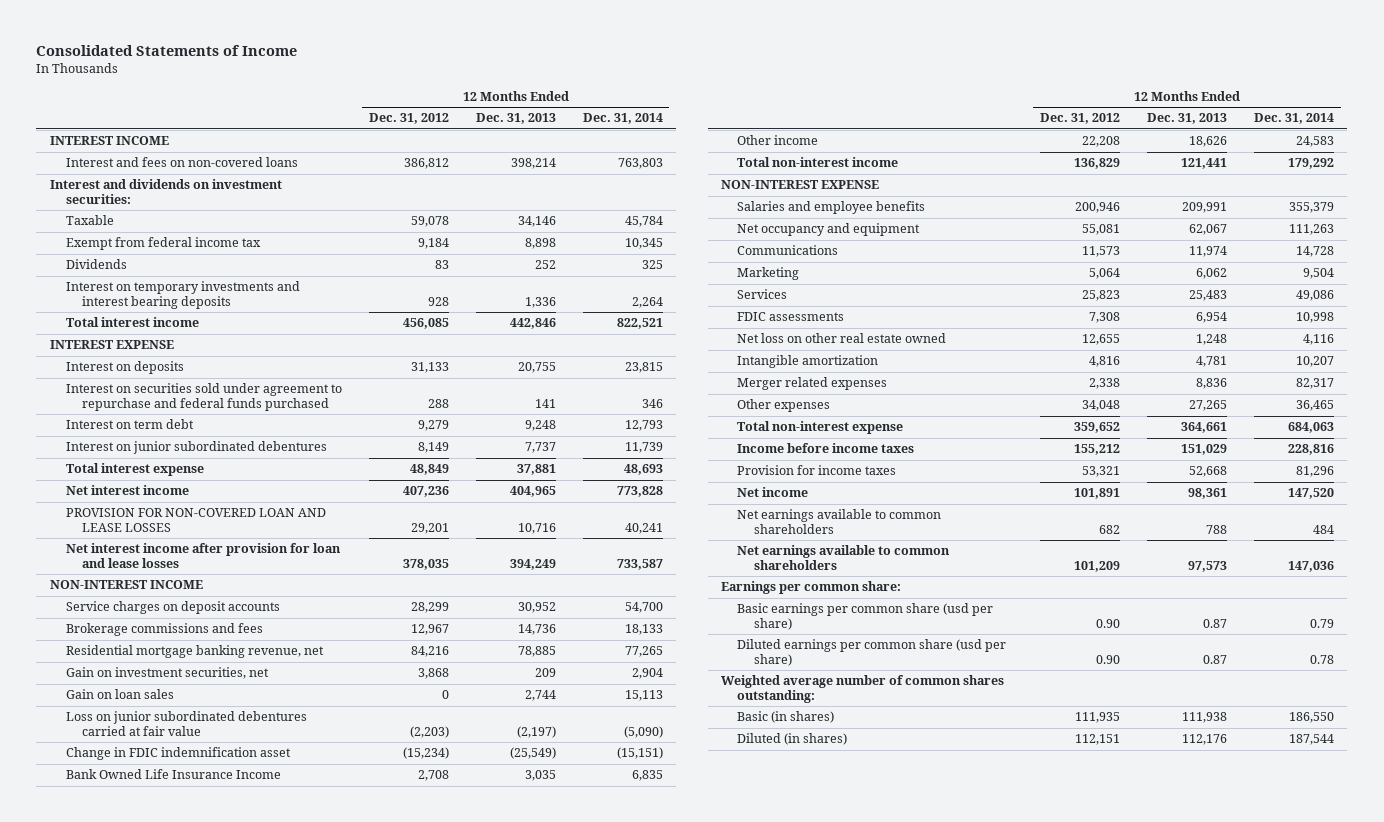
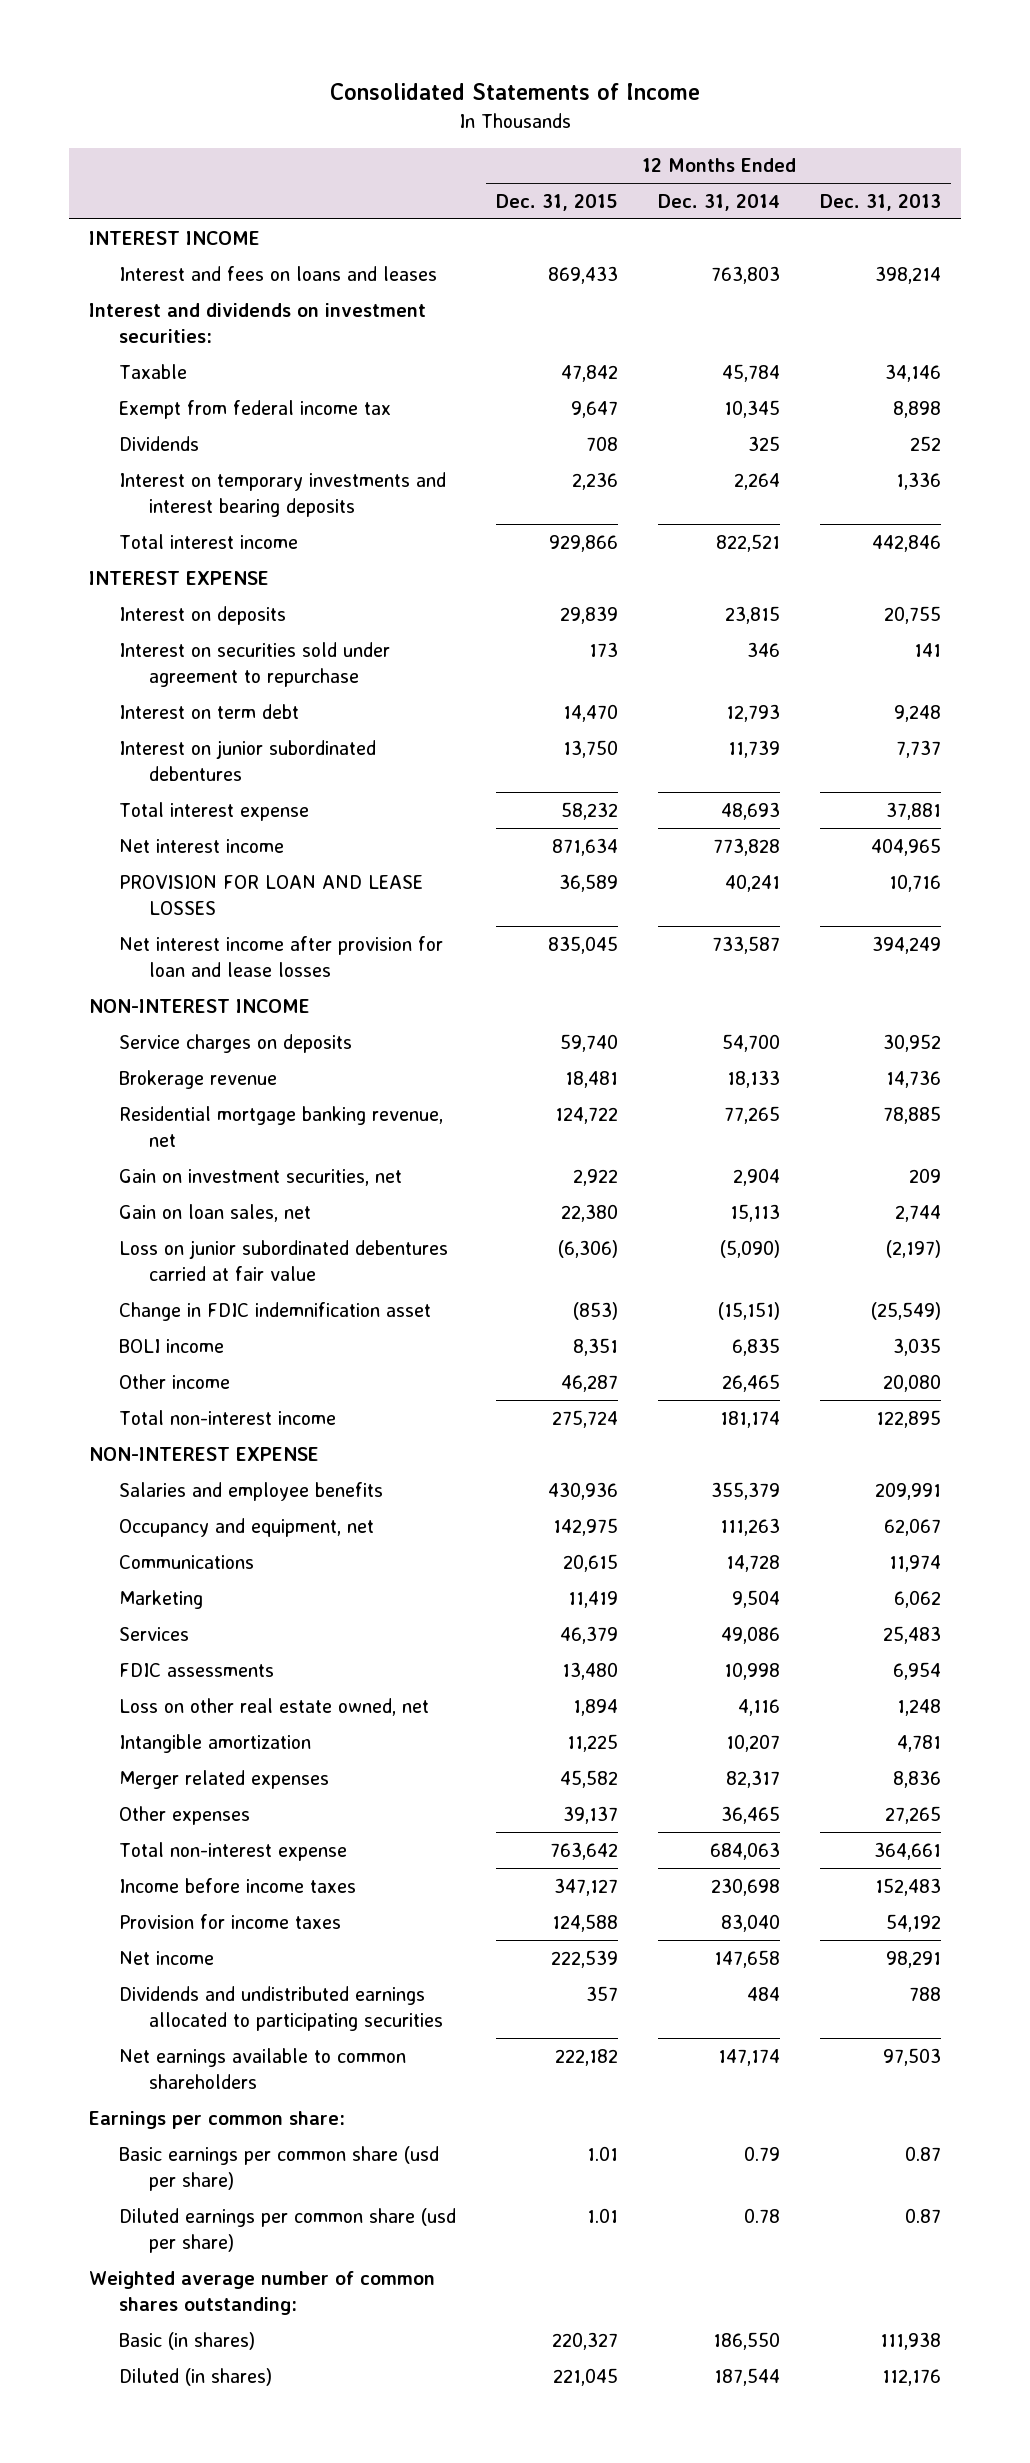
[368,113,449,125] Dec. 31, 2012 -> none
none -> [496,194,619,212] Dec. 31, 2015
[66,157,299,168] Interest and fees on non-covered loans -> [119,265,438,281] Interest and fees on loans and leases
[66,383,343,411] Interest on securities sold under agreement to repurchase and federal funds purchased -> [119,641,391,687] Interest on securities sold under agreement to repurchase
[66,508,327,532] PROVISION FOR NON-COVERED LOAN AND LEASE LOSSES -> [119,874,424,915] PROVISION FOR LOAN AND LEASE LOSSES
[66,601,281,615] Service charges on deposit accounts -> [119,1033,353,1053] Service charges on deposits
[66,623,264,637] Brokerage commissions and fees -> [119,1069,278,1089] Brokerage revenue
[66,689,175,700] Gain on loan sales -> [119,1203,312,1222] Gain on loan sales, net
[66,769,282,780] Bank Owned Life Insurance Income -> [119,1338,225,1353] BOLI income
[1189,136,1228,148] 18,626 -> [883,1373,942,1392] 20,080
[1295,136,1334,148] 24,583 -> [722,1373,781,1392] 26,465
[1181,158,1228,170] 121,441 -> [876,1409,942,1428] 122,895
[1287,158,1334,170] 179,292 -> [720,1410,781,1428] 181,174
[737,223,921,237] Net occupancy and equipment -> [119,1517,375,1537] Occupancy and equipment, net
[737,333,947,344] Net loss on other real estate owned -> [119,1697,430,1716] Loss on other real estate owned, net
[737,545,951,570] Net earnings available to common shareholders -> none
[1181,444,1228,456] 151,029 -> [875,1877,942,1896] 152,483
[1287,444,1334,456] 228,816 -> [711,1877,781,1896] 230,698
[1189,466,1228,478] 52,668 -> [886,1913,942,1932] 54,192
[1295,466,1334,478] 81,296 -> [721,1913,781,1932] 83,040
[1188,488,1228,500] 98,361 -> [886,1950,942,1968] 98,291
[1287,488,1334,500] 147,520 -> [714,1949,781,1968] 147,658
none -> [119,1985,444,2031] Dividends and undistributed earnings allocated to participating securities
[1206,524,1228,534] 788 -> [883,2047,942,2066] 97,503
[1312,524,1334,534] 484 -> [718,2048,781,2066] 147,174

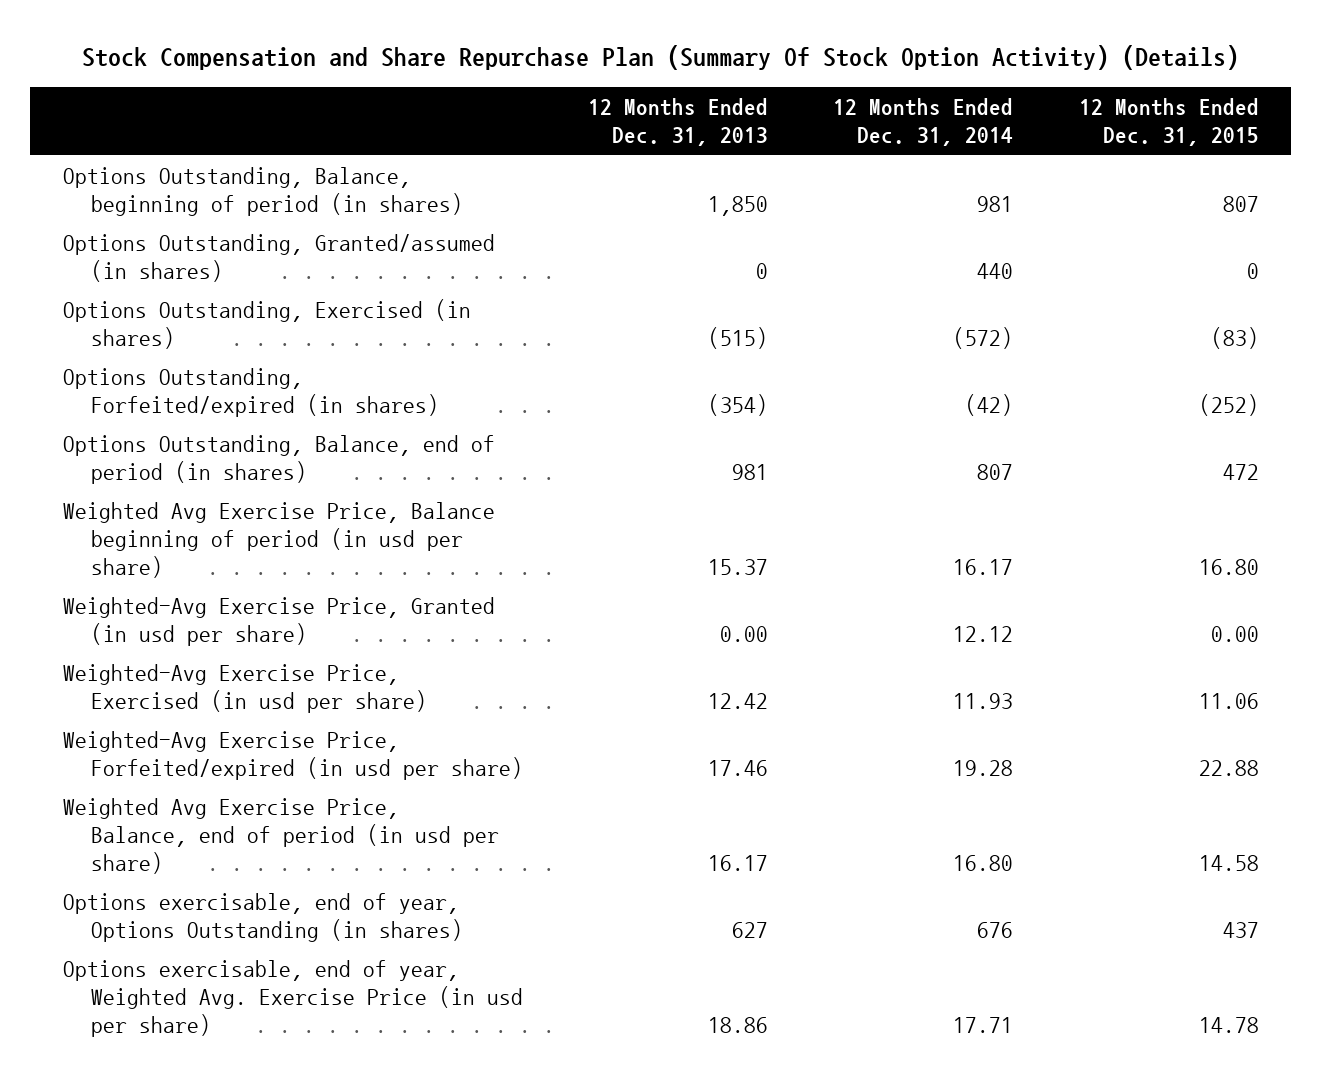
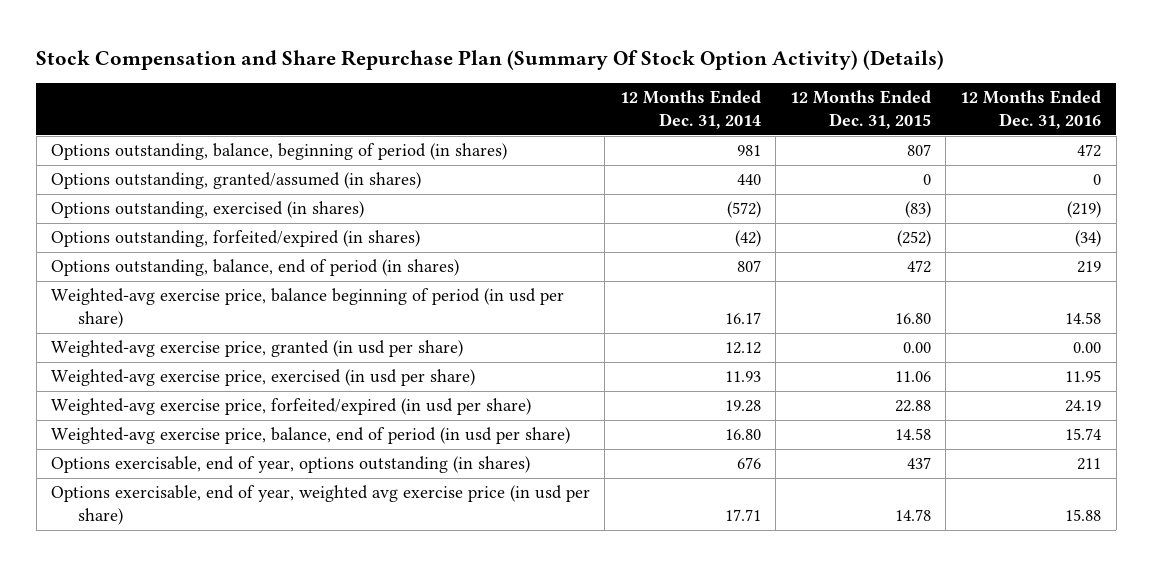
[587,98,768,147] 12 Months Ended Dec. 31, 2013 -> none
none -> [960,90,1102,130] 12 Months Ended Dec. 31, 2016
[62,166,463,216] Options Outstanding, Balance, beginning of period (in shares) -> [51,143,508,161] Options outstanding, balance, beginning of period (in shares)
[62,233,495,282] Options Outstanding, Granted/assumed (in shares) -> [51,172,422,190] Options outstanding, granted/assumed (in shares)
[62,298,471,349] Options Outstanding, Exercised (in shares) -> [51,201,365,219] Options outstanding, exercised (in shares)
[62,367,439,417] Options Outstanding, Forfeited/expired (in shares) -> [51,230,421,248] Options outstanding, forfeited/expired (in shares)
[62,434,495,484] Options Outstanding, Balance, end of period (in shares) -> [51,259,460,277] Options outstanding, balance, end of period (in shares)
[62,501,495,578] Weighted Avg Exercise Price, Balance beginning of period (in usd per share) -> [51,288,565,329] Weighted-avg exercise price, balance beginning of period (in usd per share)
[62,596,495,646] Weighted-Avg Exercise Price, Granted (in usd per share) -> [51,340,464,358] Weighted-avg exercise price, granted (in usd per share)
[62,663,427,713] Weighted-Avg Exercise Price, Exercised (in usd per share) -> [51,369,476,387] Weighted-avg exercise price, exercised (in usd per share)
[62,730,523,780] Weighted-Avg Exercise Price, Forfeited/expired (in usd per share) -> [51,398,532,416] Weighted-avg exercise price, forfeited/expired (in usd per share)
[62,797,499,874] Weighted Avg Exercise Price, Balance, end of period (in usd per share) -> [51,427,571,445] Weighted-avg exercise price, balance, end of period (in usd per share)
[62,892,463,942] Options exercisable, end of year, Options Outstanding (in shares) -> [51,456,531,474] Options exercisable, end of year, options outstanding (in shares)
[62,959,523,1037] Options exercisable, end of year, Weighted Avg. Exercise Price (in usd per share) -> [51,485,591,526] Options exercisable, end of year, weighted avg exercise price (in usd per share)

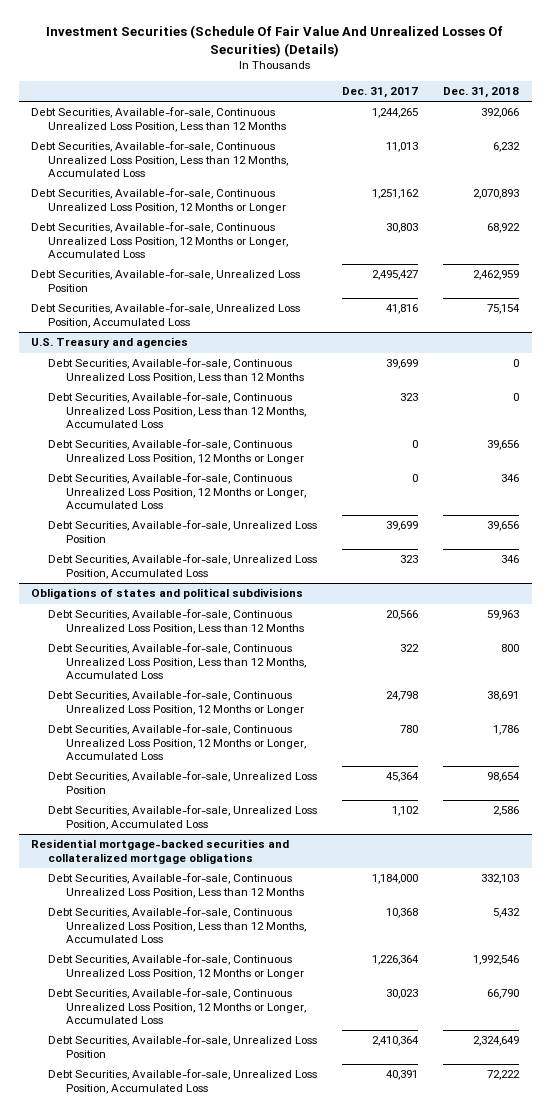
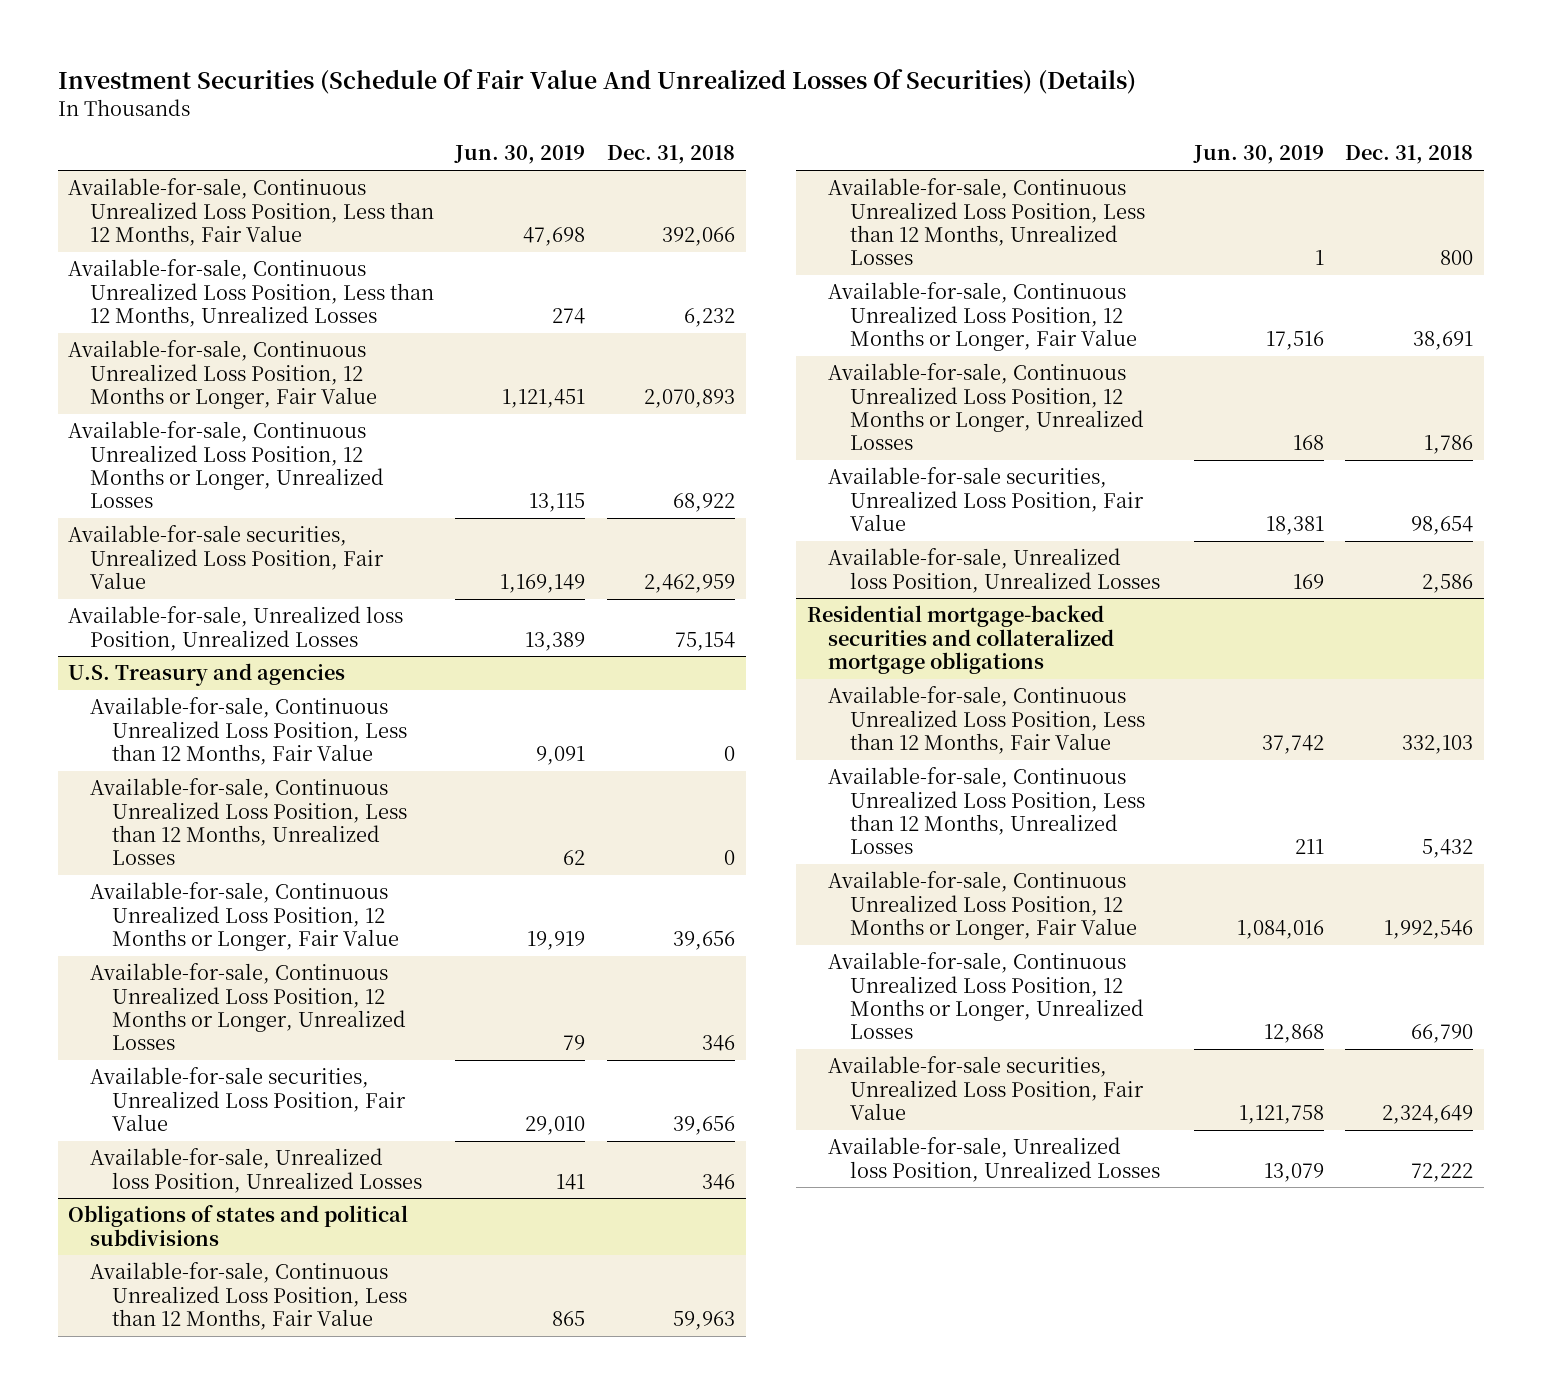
[342,87,419,99] Dec. 31, 2017 -> none
none -> [454,145,586,165] Jun. 30, 2019
[31,107,287,132] Debt Securities, Available-for-sale, Continuous Unrealized Loss Position, Less than 12 Months -> [68,178,434,247] Available-for-sale, Continuous Unrealized Loss Position, Less than 12 Months, Fair Value
[31,141,289,177] Debt Securities, Available-for-sale, Continuous Unrealized Loss Position, Less than 12 Months, Accumulated Loss -> [68,259,434,328] Available-for-sale, Continuous Unrealized Loss Position, Less than 12 Months, Unrealized Losses
[31,188,287,213] Debt Securities, Available-for-sale, Continuous Unrealized Loss Position, 12 Months or Longer -> [68,340,377,410] Available-for-sale, Continuous Unrealized Loss Position, 12 Months or Longer, Fair Value
[31,222,289,258] Debt Securities, Available-for-sale, Continuous Unrealized Loss Position, 12 Months or Longer, Accumulated Loss -> [68,421,384,509] Available-for-sale, Continuous Unrealized Loss Position, 12 Months or Longer, Unrealized Losses
[31,269,301,292] Debt Securities, Available-for-sale, Unrealized Loss Position -> [68,525,384,590] Available-for-sale securities, Unrealized Loss Position, Fair Value
[31,303,301,328] Debt Securities, Available-for-sale, Unrealized Loss Position, Accumulated Loss -> [68,606,404,651] Available-for-sale, Unrealized loss Position, Unrealized Losses
[48,358,304,383] Debt Securities, Available-for-sale, Continuous Unrealized Loss Position, Less than 12 Months -> [89,697,407,766] Available-for-sale, Continuous Unrealized Loss Position, Less than 12 Months, Fair Value
[48,392,306,428] Debt Securities, Available-for-sale, Continuous Unrealized Loss Position, Less than 12 Months, Accumulated Loss -> [89,778,407,866] Available-for-sale, Continuous Unrealized Loss Position, Less than 12 Months, Unrealized Losses
[48,439,304,464] Debt Securities, Available-for-sale, Continuous Unrealized Loss Position, 12 Months or Longer -> [89,882,399,952] Available-for-sale, Continuous Unrealized Loss Position, 12 Months or Longer, Fair Value
[48,473,306,509] Debt Securities, Available-for-sale, Continuous Unrealized Loss Position, 12 Months or Longer, Accumulated Loss -> [89,963,406,1051] Available-for-sale, Continuous Unrealized Loss Position, 12 Months or Longer, Unrealized Losses
[48,520,318,543] Debt Securities, Available-for-sale, Unrealized Loss Position -> [89,1067,406,1132] Available-for-sale securities, Unrealized Loss Position, Fair Value
[48,554,318,579] Debt Securities, Available-for-sale, Unrealized Loss Position, Accumulated Loss -> [89,1148,422,1193] Available-for-sale, Unrealized loss Position, Unrealized Losses
[48,609,304,634] Debt Securities, Available-for-sale, Continuous Unrealized Loss Position, Less than 12 Months -> [89,1262,407,1331] Available-for-sale, Continuous Unrealized Loss Position, Less than 12 Months, Fair Value
[48,643,306,679] Debt Securities, Available-for-sale, Continuous Unrealized Loss Position, Less than 12 Months, Accumulated Loss -> [828,178,1146,266] Available-for-sale, Continuous Unrealized Loss Position, Less than 12 Months, Unrealized Losses
[48,690,304,715] Debt Securities, Available-for-sale, Continuous Unrealized Loss Position, 12 Months or Longer -> [828,282,1138,352] Available-for-sale, Continuous Unrealized Loss Position, 12 Months or Longer, Fair Value
[48,724,306,760] Debt Securities, Available-for-sale, Continuous Unrealized Loss Position, 12 Months or Longer, Accumulated Loss -> [828,363,1145,451] Available-for-sale, Continuous Unrealized Loss Position, 12 Months or Longer, Unrealized Losses
[48,771,318,794] Debt Securities, Available-for-sale, Unrealized Loss Position -> [828,467,1145,532] Available-for-sale securities, Unrealized Loss Position, Fair Value
[48,805,318,830] Debt Securities, Available-for-sale, Unrealized Loss Position, Accumulated Loss -> [828,548,1161,593] Available-for-sale, Unrealized loss Position, Unrealized Losses
[48,873,304,898] Debt Securities, Available-for-sale, Continuous Unrealized Loss Position, Less than 12 Months -> [828,686,1146,755] Available-for-sale, Continuous Unrealized Loss Position, Less than 12 Months, Fair Value
[48,907,306,943] Debt Securities, Available-for-sale, Continuous Unrealized Loss Position, Less than 12 Months, Accumulated Loss -> [828,767,1146,855] Available-for-sale, Continuous Unrealized Loss Position, Less than 12 Months, Unrealized Losses
[48,954,304,979] Debt Securities, Available-for-sale, Continuous Unrealized Loss Position, 12 Months or Longer -> [828,871,1138,941] Available-for-sale, Continuous Unrealized Loss Position, 12 Months or Longer, Fair Value
[48,988,306,1024] Debt Securities, Available-for-sale, Continuous Unrealized Loss Position, 12 Months or Longer, Accumulated Loss -> [828,952,1145,1040] Available-for-sale, Continuous Unrealized Loss Position, 12 Months or Longer, Unrealized Losses
[48,1035,318,1058] Debt Securities, Available-for-sale, Unrealized Loss Position -> [828,1056,1145,1121] Available-for-sale securities, Unrealized Loss Position, Fair Value
[48,1069,318,1094] Debt Securities, Available-for-sale, Unrealized Loss Position, Accumulated Loss -> [828,1137,1161,1182] Available-for-sale, Unrealized loss Position, Unrealized Losses

